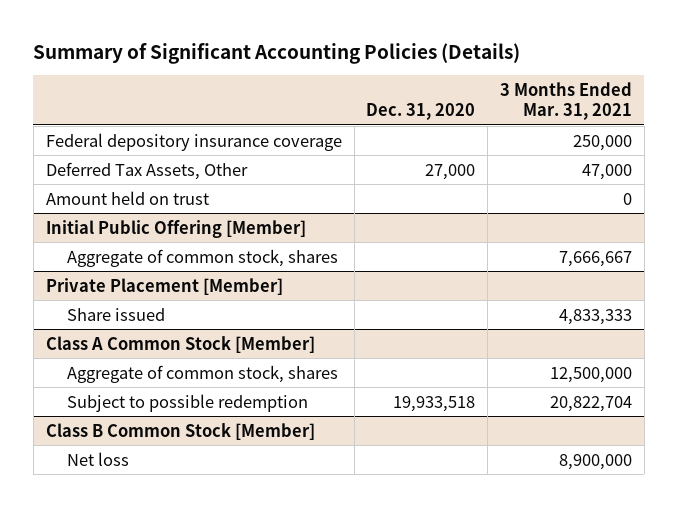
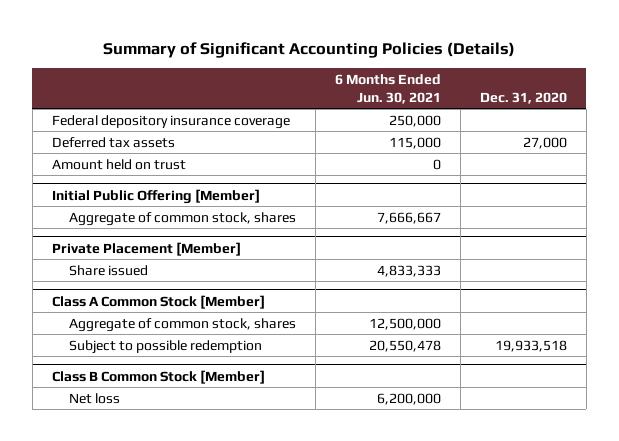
[500,82,633,120] 3 Months Ended Mar. 31, 2021 -> none
none -> [334,74,441,104] 6 Months Ended Jun. 30, 2021
[45,161,248,180] Deferred Tax Assets, Other -> [51,136,175,148] Deferred tax assets

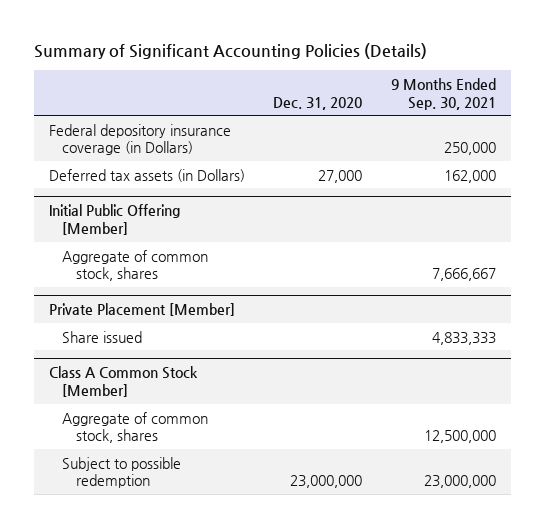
[334,74,441,104] 6 Months Ended Jun. 30, 2021 -> none
none -> [391,77,497,110] 9 Months Ended Sep. 30, 2021
[51,158,186,170] Amount held on trust -> none
[51,114,290,129] Federal depository insurance coverage -> [48,123,231,156] Federal depository insurance coverage (in Dollars)
[51,136,175,148] Deferred tax assets -> [48,168,245,182] Deferred tax assets (in Dollars)
[51,369,265,384] Class B Common Stock [Member] -> none
[68,392,120,404] Net loss -> none
[494,339,567,352] 19,933,518 -> [290,475,363,489] 23,000,000

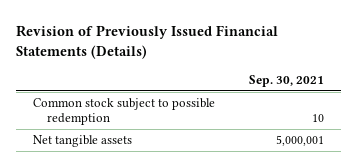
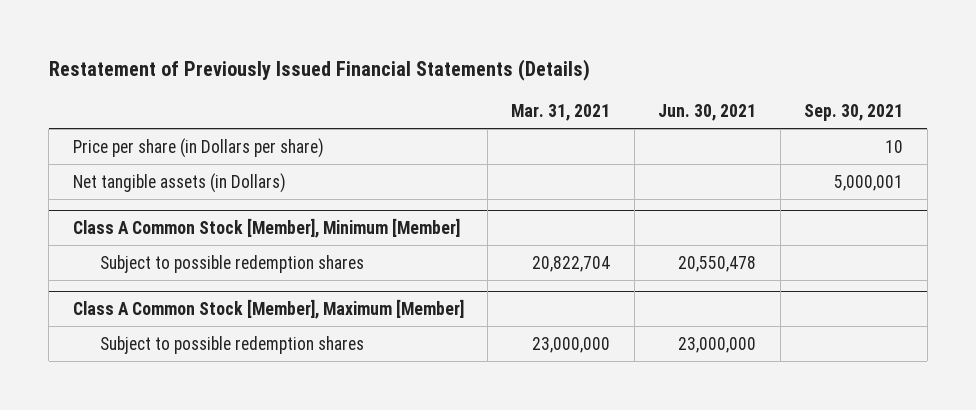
[16,25,279,60] Revision of Previously Issued Financial Statements (Details) -> [48,58,590,81] Restatement of Previously Issued Financial Statements (Details)
none -> [511,103,611,121] Mar. 31, 2021
none -> [658,103,757,121] Jun. 30, 2021
[33,98,216,126] Common stock subject to possible redemption -> [72,137,324,158] Price per share (in Dollars per share)
[33,135,133,148] Net tangible assets -> [72,172,286,193] Net tangible assets (in Dollars)
none -> [72,217,460,238] Class A Common Stock [Member], Minimum [Member]
none -> [100,254,365,273] Subject to possible redemption shares
none -> [72,298,464,319] Class A Common Stock [Member], Maximum [Member]
none -> [100,335,365,354] Subject to possible redemption shares

